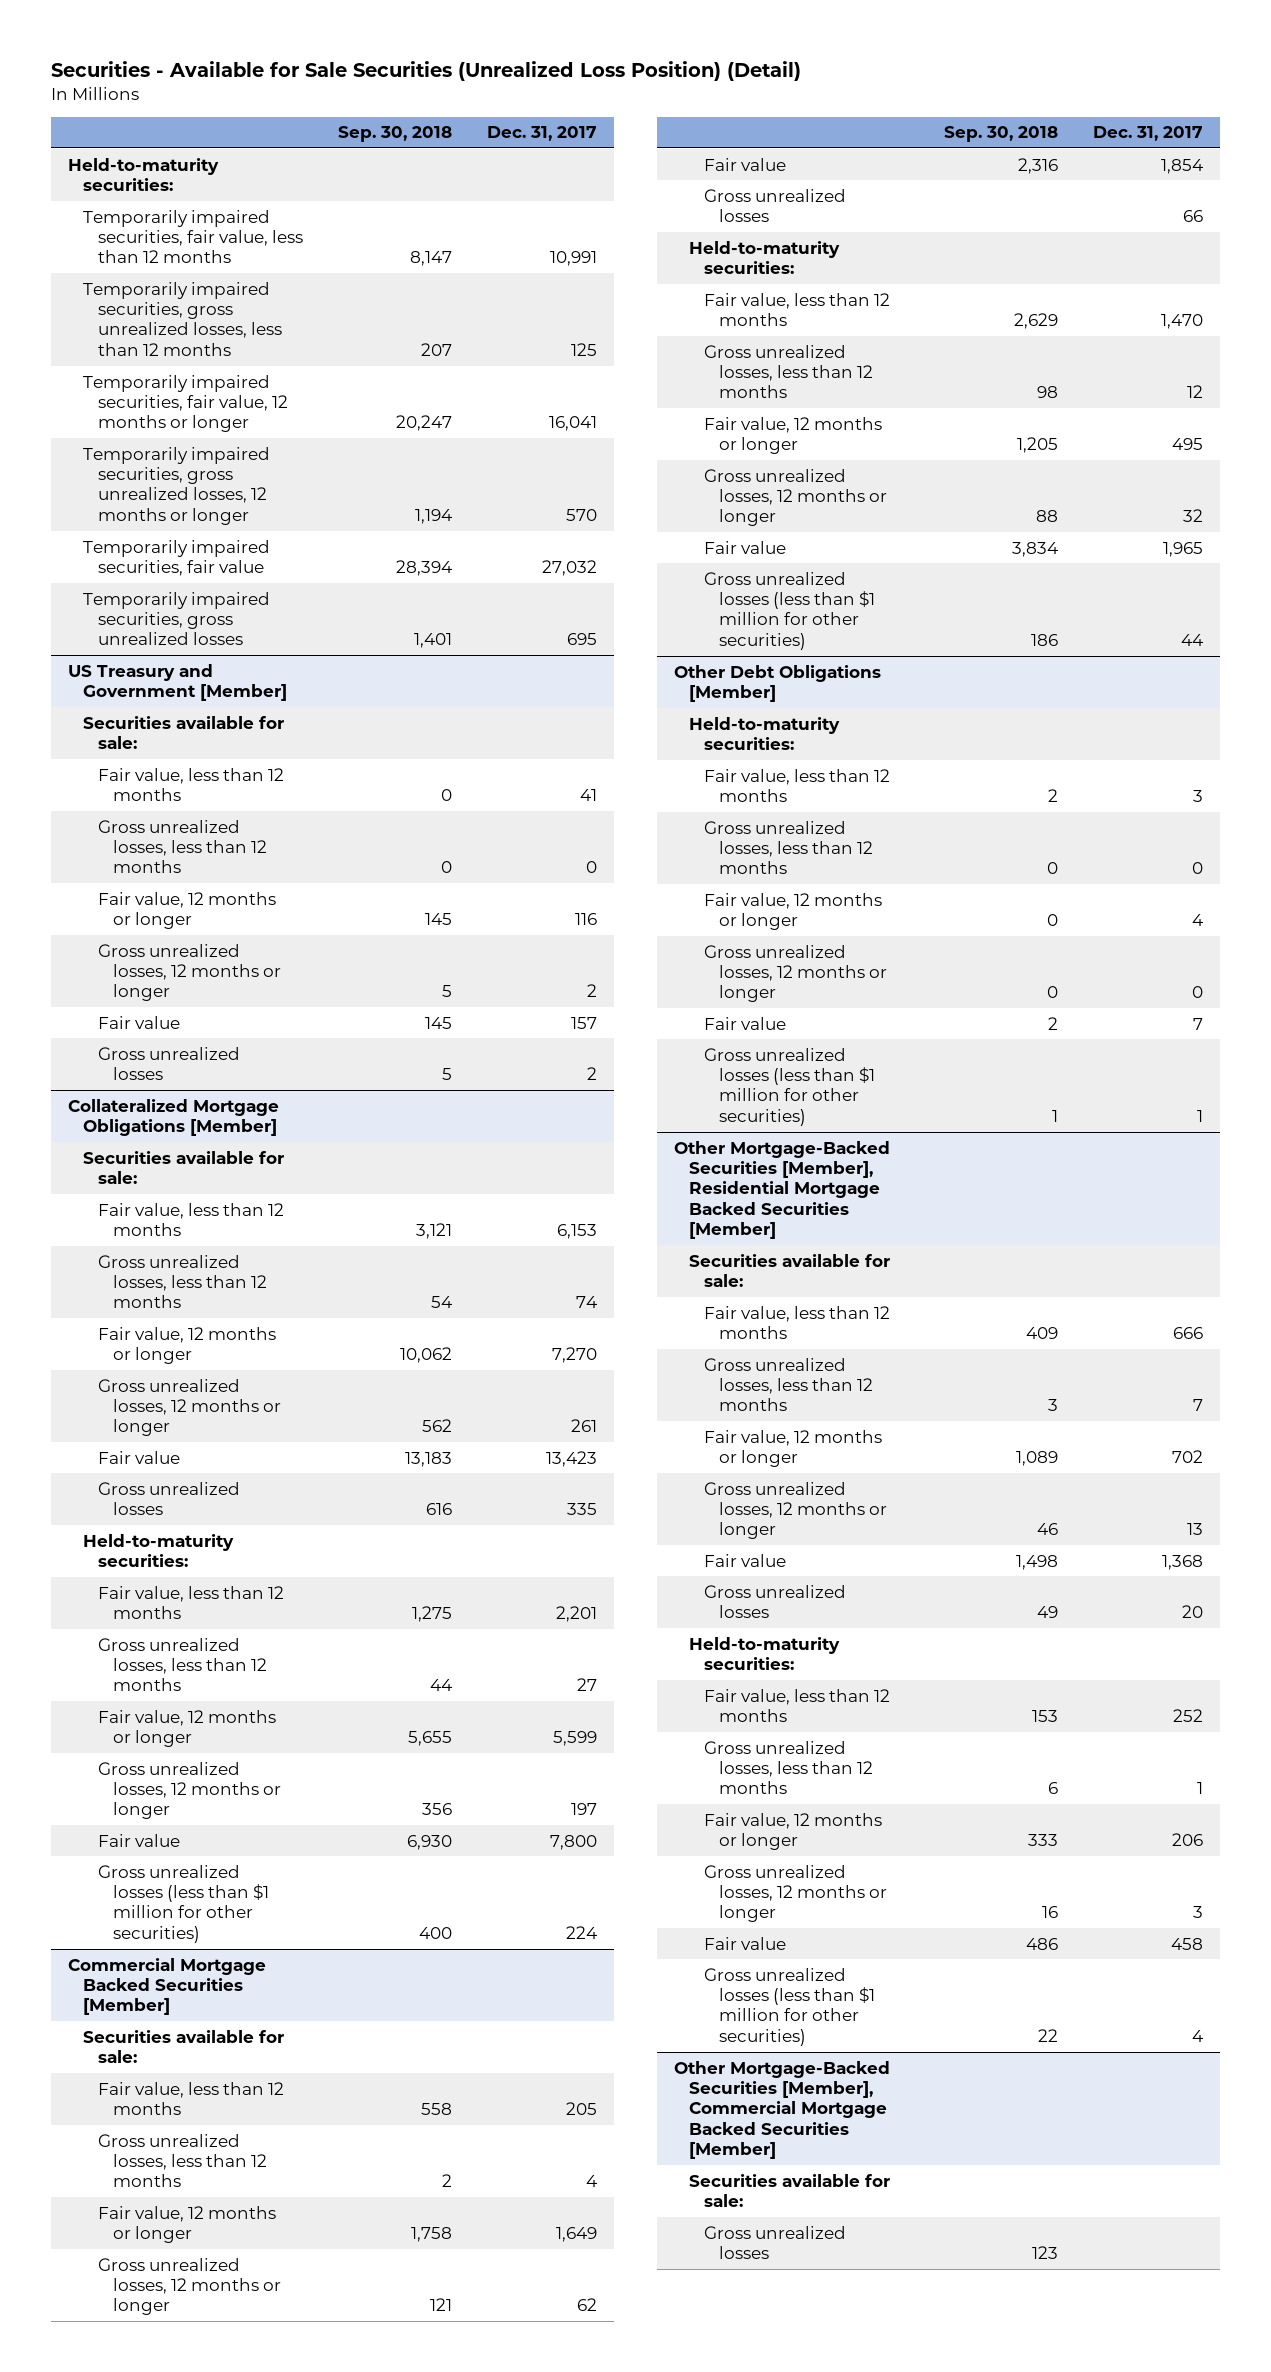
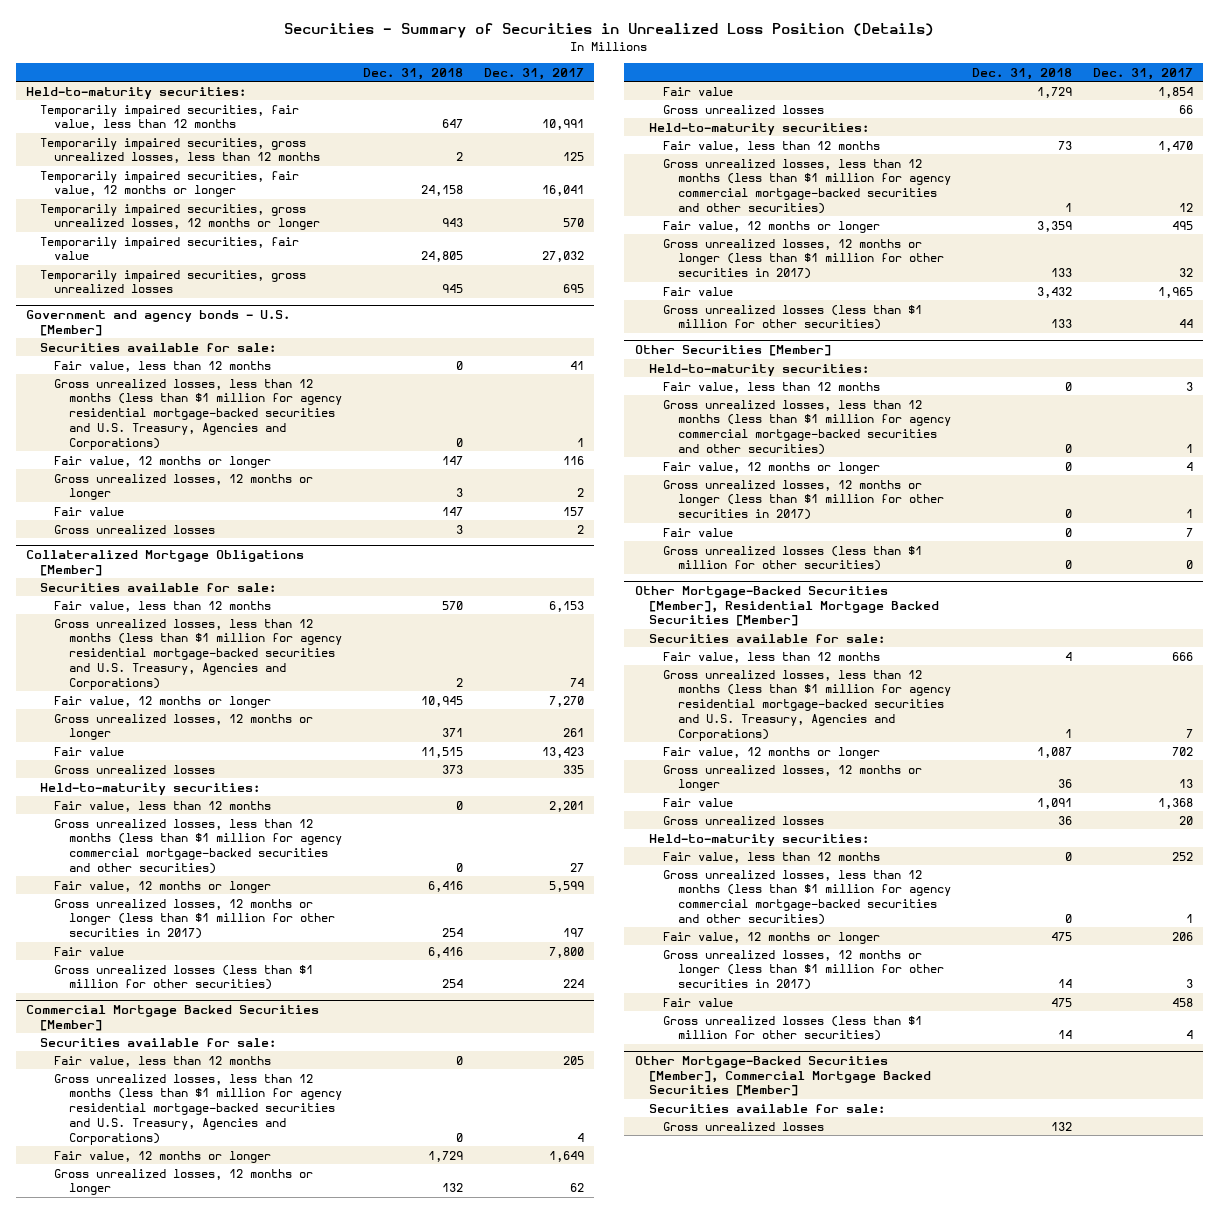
[50,60,801,81] Securities - Available for Sale Securities (Unrealized Loss Position) (Detail) -> [284,23,935,39] Securities - Summary of Securities in Unrealized Loss Position (Details)
[338,126,453,143] Sep. 30, 2018 -> none
none -> [362,67,463,80] Dec. 31, 2018
[68,663,288,701] US Treasury and Government [Member] -> [26,310,291,336] Government and agency bonds - U.S. [Member]
[98,819,268,874] Gross unrealized losses, less than 12 months -> [54,378,342,450] Gross unrealized losses, less than 12 months (less than $1 million for agency residential mortgage-backed securities and U.S. Treasury, Agencies and Corporations)
[585,861,597,874] 0 -> [576,437,584,447] 1
[98,1254,268,1309] Gross unrealized losses, less than 12 months -> [54,618,342,690] Gross unrealized losses, less than 12 months (less than $1 million for agency residential mortgage-backed securities and U.S. Treasury, Agencies and Corporations)
[98,1637,268,1692] Gross unrealized losses, less than 12 months -> [54,818,342,874] Gross unrealized losses, less than 12 months (less than $1 million for agency commercial mortgage-backed securities and other securities)
[98,1761,282,1820] Gross unrealized losses, 12 months or longer -> [54,898,335,940] Gross unrealized losses, 12 months or longer (less than $1 million for other securities in 2017)
[98,2133,268,2188] Gross unrealized losses, less than 12 months -> [54,1073,342,1145] Gross unrealized losses, less than 12 months (less than $1 million for agency residential mortgage-backed securities and U.S. Treasury, Agencies and Corporations)
[704,344,874,399] Gross unrealized losses, less than 12 months -> [663,158,951,214] Gross unrealized losses, less than 12 months (less than $1 million for agency commercial mortgage-backed securities and other securities)
[704,468,888,527] Gross unrealized losses, 12 months or longer -> [663,238,944,280] Gross unrealized losses, 12 months or longer (less than $1 million for other securities in 2017)
[673,664,881,702] Other Debt Obligations [Member] -> [634,345,831,357] Other Securities [Member]
[704,820,874,875] Gross unrealized losses, less than 12 months -> [663,399,951,455] Gross unrealized losses, less than 12 months (less than $1 million for agency commercial mortgage-backed securities and other securities)
[1191,862,1203,875] 0 -> [1185,443,1193,453] 1
[704,944,888,1003] Gross unrealized losses, 12 months or longer -> [663,479,944,521] Gross unrealized losses, 12 months or longer (less than $1 million for other securities in 2017)
[1191,986,1203,999] 0 -> [1185,509,1193,519] 1
[1196,1109,1203,1122] 1 -> [1185,560,1193,570] 0
[704,1357,874,1412] Gross unrealized losses, less than 12 months -> [663,669,951,741] Gross unrealized losses, less than 12 months (less than $1 million for agency residential mortgage-backed securities and U.S. Treasury, Agencies and Corporations)
[704,1740,874,1795] Gross unrealized losses, less than 12 months -> [663,869,951,925] Gross unrealized losses, less than 12 months (less than $1 million for agency commercial mortgage-backed securities and other securities)
[704,1864,888,1923] Gross unrealized losses, 12 months or longer -> [663,949,944,991] Gross unrealized losses, 12 months or longer (less than $1 million for other securities in 2017)

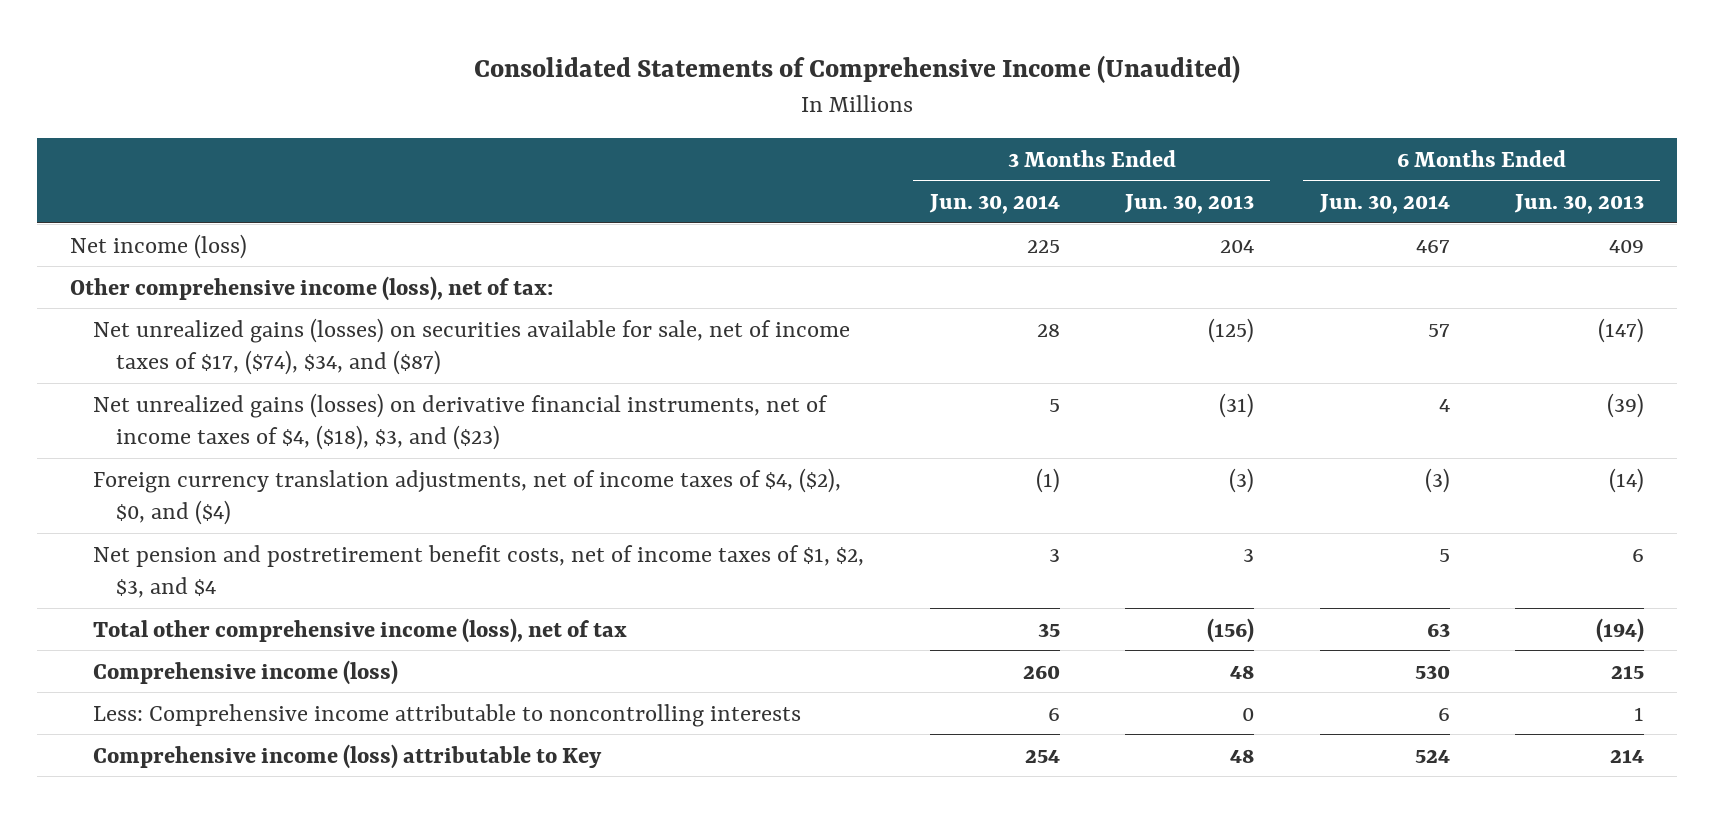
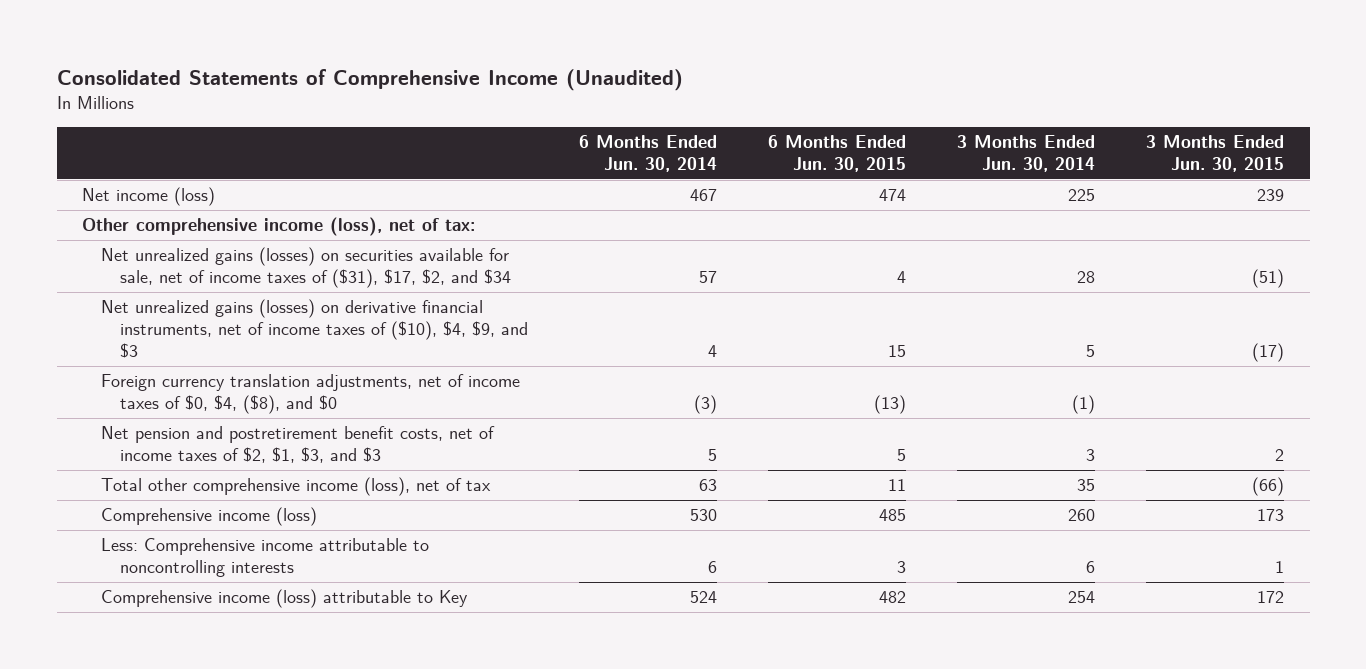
[1124,193,1255,214] Jun. 30, 2013 -> none
[1514,193,1645,214] Jun. 30, 2013 -> none
none -> [767,135,906,173] 6 Months Ended Jun. 30, 2015
none -> [1146,135,1285,173] 3 Months Ended Jun. 30, 2015
[93,317,851,376] Net unrealized gains (losses) on securities available for sale, net of income taxes of $17, ($74), $34, and ($87) -> [101,247,511,289] Net unrealized gains (losses) on securities available for sale, net of income taxes of ($31), $17, $2, and $34
[93,392,829,451] Net unrealized gains (losses) on derivative financial instruments, net of income taxes of $4, ($18), $3, and ($23) -> [101,299,528,359] Net unrealized gains (losses) on derivative financial instruments, net of income taxes of ($10), $4, $9, and $3
[93,467,842,526] Foreign currency translation adjustments, net of income taxes of $4, ($2), $0, and ($4) -> [101,374,521,415] Foreign currency translation adjustments, net of income taxes of $0, $4, ($8), and $0
[93,544,865,599] Net pension and postretirement benefit costs, net of income taxes of $1, $2, $3, and $4 -> [101,426,496,464] Net pension and postretirement benefit costs, net of income taxes of $2, $1, $3, and $3

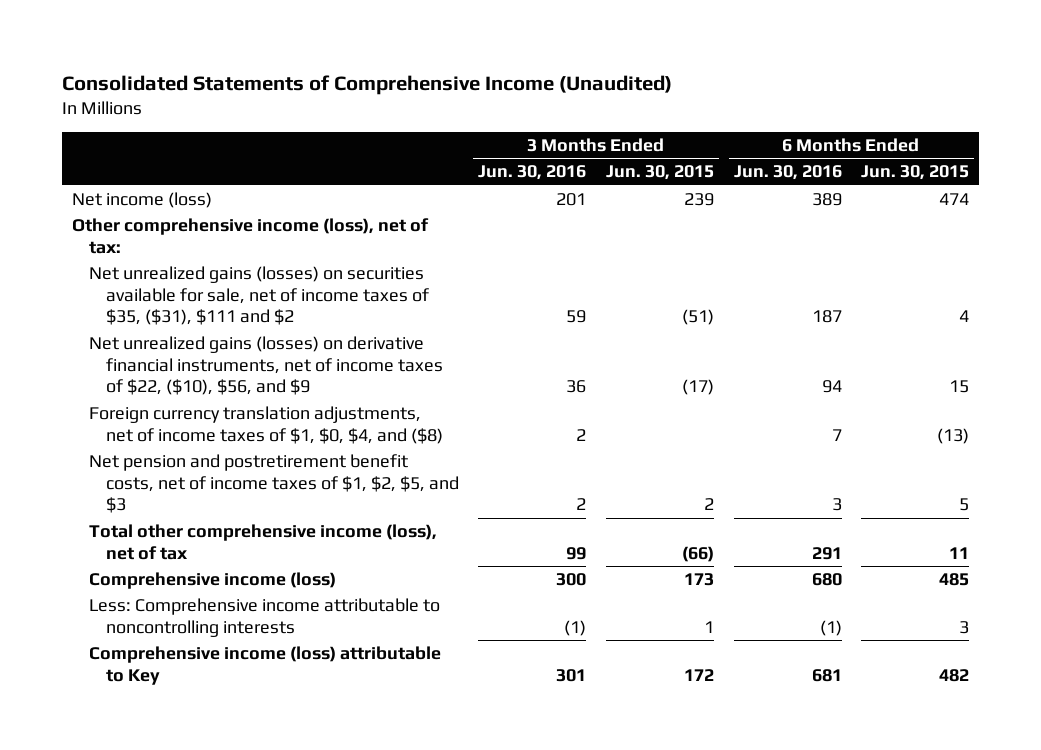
[578,135,717,173] 6 Months Ended Jun. 30, 2014 -> none
[957,135,1096,173] 3 Months Ended Jun. 30, 2014 -> none
none -> [478,165,587,181] Jun. 30, 2016
none -> [733,165,842,181] Jun. 30, 2016
[101,247,511,289] Net unrealized gains (losses) on securities available for sale, net of income taxes of ($31), $17, $2, and $34 -> [88,265,429,326] Net unrealized gains (losses) on securities available for sale, net of income taxes of $35, ($31), $111 and $2
[101,299,528,359] Net unrealized gains (losses) on derivative financial instruments, net of income taxes of ($10), $4, $9, and $3 -> [88,335,443,396] Net unrealized gains (losses) on derivative financial instruments, net of income taxes of $22, ($10), $56, and $9
[101,374,521,415] Foreign currency translation adjustments, net of income taxes of $0, $4, ($8), and $0 -> [88,405,443,444] Foreign currency translation adjustments, net of income taxes of $1, $0, $4, and ($8)
[101,426,496,464] Net pension and postretirement benefit costs, net of income taxes of $2, $1, $3, and $3 -> [88,453,459,514] Net pension and postretirement benefit costs, net of income taxes of $1, $2, $5, and $3

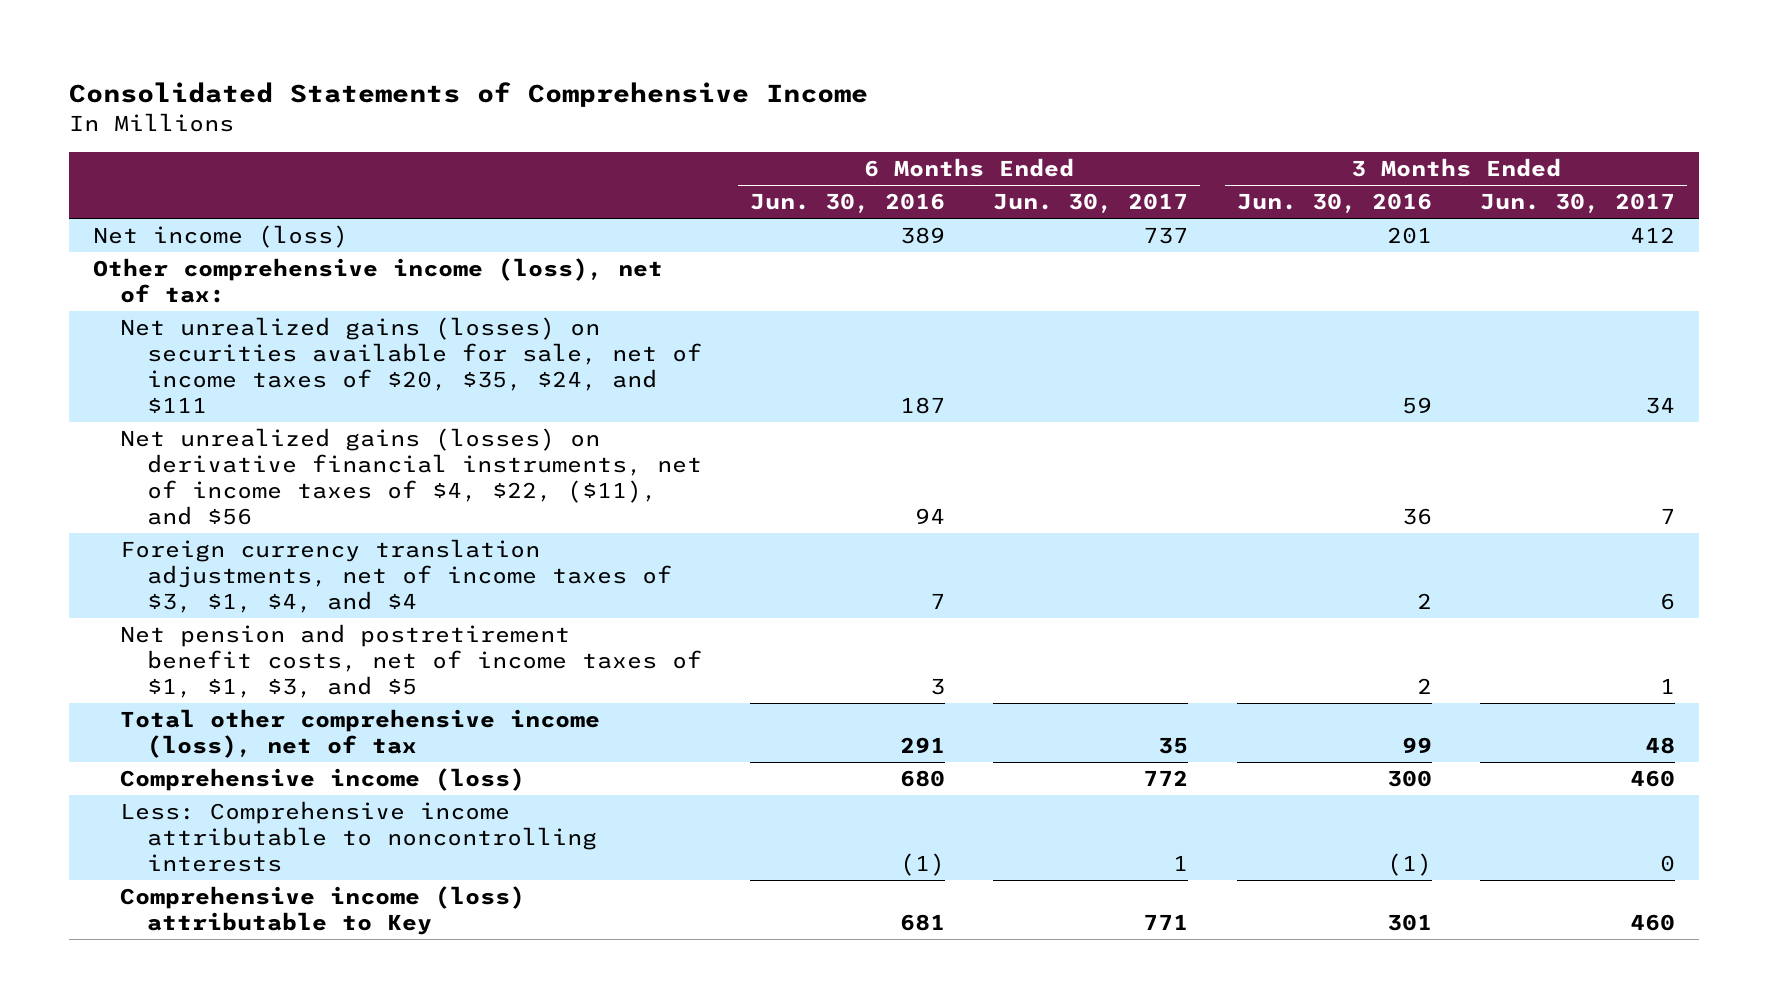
[61,74,672,95] Consolidated Statements of Comprehensive Income (Unaudited) -> [68,82,868,108] Consolidated Statements of Comprehensive Income
[605,165,714,181] Jun. 30, 2015 -> none
[861,165,970,181] Jun. 30, 2015 -> none
none -> [993,193,1189,214] Jun. 30, 2017
none -> [1479,193,1675,214] Jun. 30, 2017
[88,265,429,326] Net unrealized gains (losses) on securities available for sale, net of income taxes of $35, ($31), $111 and $2 -> [119,316,702,414] Net unrealized gains (losses) on securities available for sale, net of income taxes of $20, $35, $24, and $111
[88,335,443,396] Net unrealized gains (losses) on derivative financial instruments, net of income taxes of $22, ($10), $56, and $9 -> [119,427,702,526] Net unrealized gains (losses) on derivative financial instruments, net of income taxes of $4, $22, ($11), and $56
[88,405,443,444] Foreign currency translation adjustments, net of income taxes of $1, $0, $4, and ($8) -> [119,538,672,614] Foreign currency translation adjustments, net of income taxes of $3, $1, $4, and $4
[88,453,459,514] Net pension and postretirement benefit costs, net of income taxes of $1, $2, $5, and $3 -> [119,623,702,699] Net pension and postretirement benefit costs, net of income taxes of $1, $1, $3, and $5

